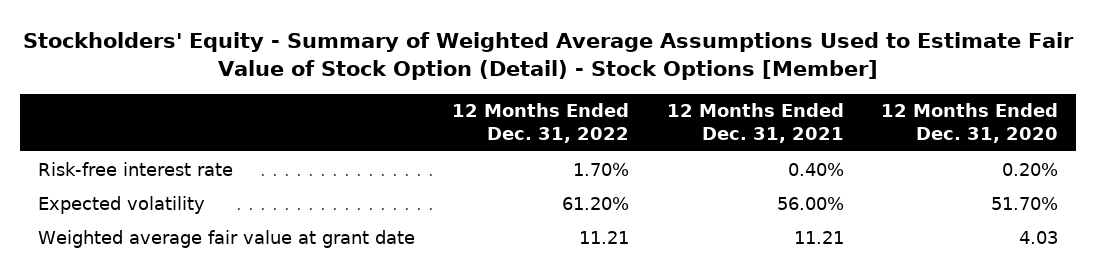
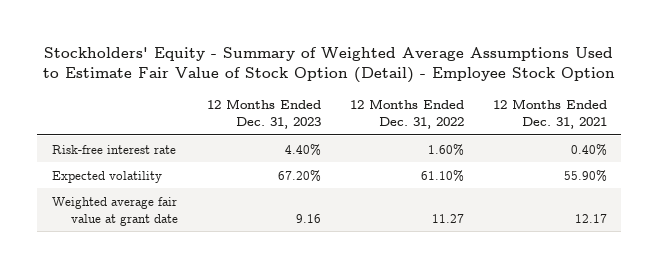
[22,31,1074,80] Stockholders' Equity - Summary of Weighted Average Assumptions Used to Estimate Fair Value of Stock Option (Detail) - Stock Options [Member] -> [43,46,616,84] Stockholders' Equity - Summary of Weighted Average Assumptions Used to Estimate Fair Value of Stock Option (Detail) - Employee Stock Option
[880,103,1058,144] 12 Months Ended Dec. 31, 2020 -> none
none -> [206,99,321,130] 12 Months Ended Dec. 31, 2023
[573,162,630,176] 1.70% -> [427,143,464,156] 1.60%
[562,196,630,210] 61.20% -> [420,169,464,182] 61.10%
[776,196,844,210] 56.00% -> [563,169,607,182] 55.90%
[579,230,630,244] 11.21 -> [431,213,464,223] 11.27
[793,230,844,244] 11.21 -> [574,213,607,223] 12.17

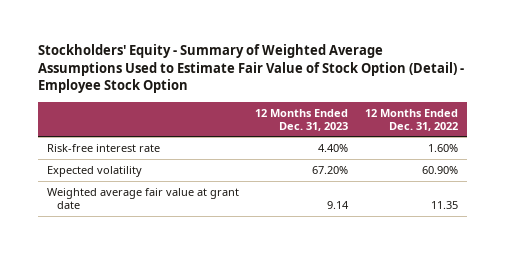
[492,99,607,130] 12 Months Ended Dec. 31, 2021 -> none
[420,169,464,182] 61.10% -> [422,166,459,175] 60.90%
[295,213,321,223] 9.16 -> [327,201,350,210] 9.14
[431,213,464,223] 11.27 -> [431,201,459,210] 11.35

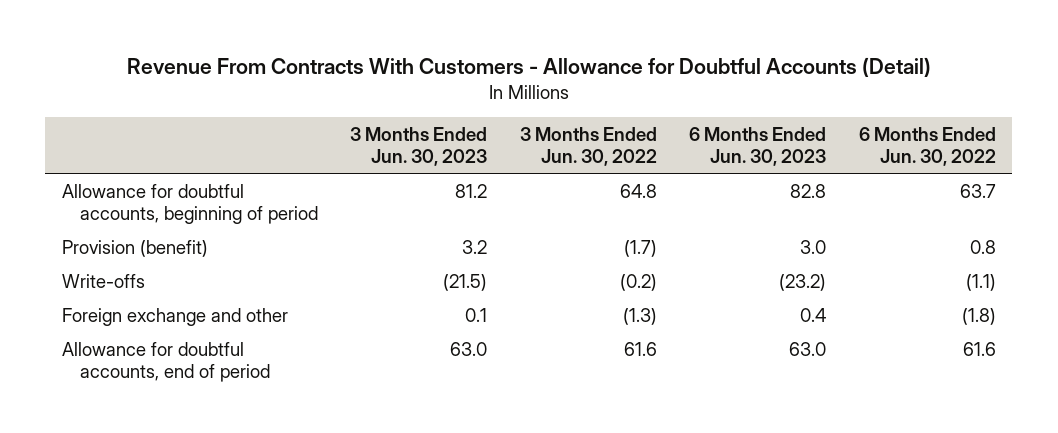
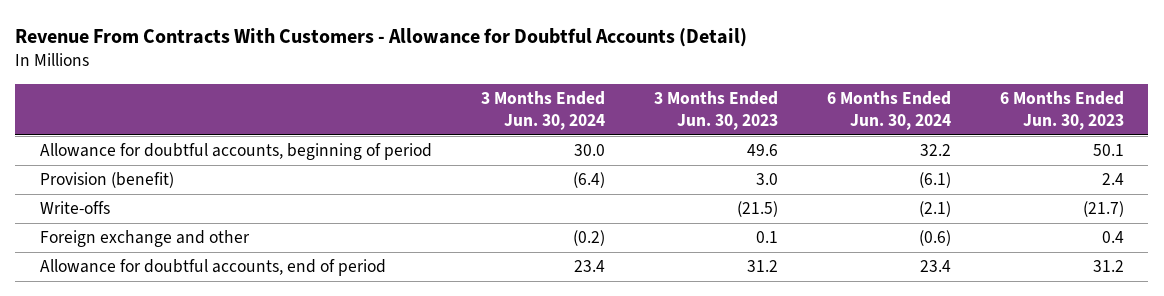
[519,126,657,166] 3 Months Ended Jun. 30, 2022 -> none
[858,126,996,166] 6 Months Ended Jun. 30, 2022 -> none
none -> [480,91,605,131] 3 Months Ended Jun. 30, 2024
none -> [826,91,951,131] 6 Months Ended Jun. 30, 2024
[455,183,488,198] 81.2 -> [746,144,778,157] 49.6
[790,183,827,198] 82.8 -> [1092,144,1124,157] 50.1
[462,239,488,254] 3.2 -> [755,173,778,186] 3.0
[800,239,827,254] 3.0 -> [1101,173,1124,186] 2.4
[779,273,827,291] (23.2) -> [1082,201,1124,218] (21.7)
[450,341,488,356] 63.0 -> [746,260,778,273] 31.2
[789,341,827,356] 63.0 -> [1092,260,1124,273] 31.2

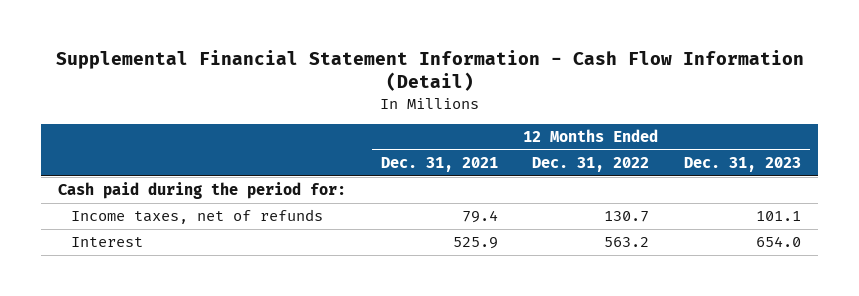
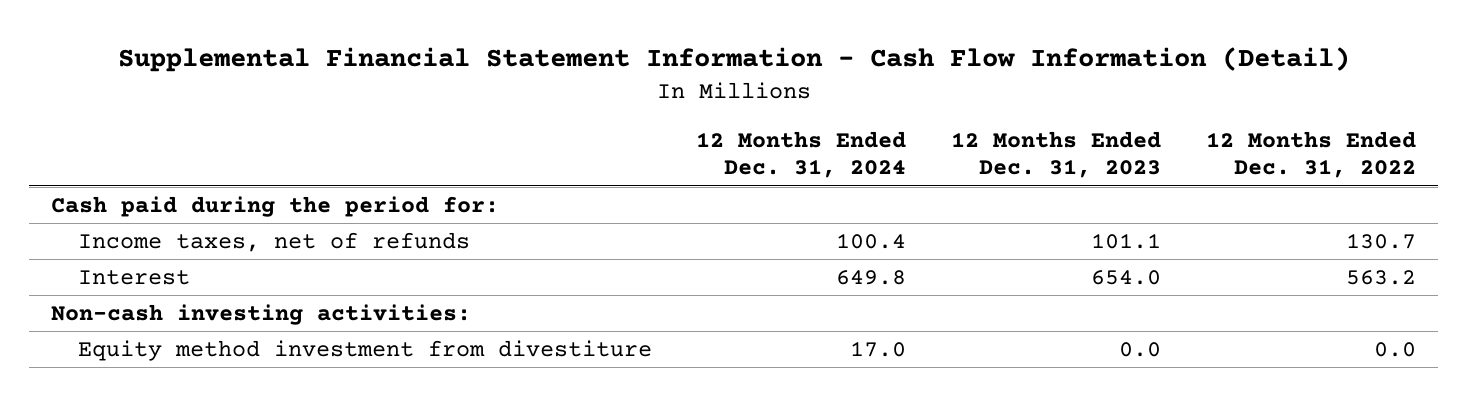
[380,157,498,173] Dec. 31, 2021 -> none
none -> [696,130,907,179] 12 Months Ended Dec. 31, 2024
none -> [51,303,472,325] Non-cash investing activities:
none -> [77,339,652,361] Equity method investment from divestiture

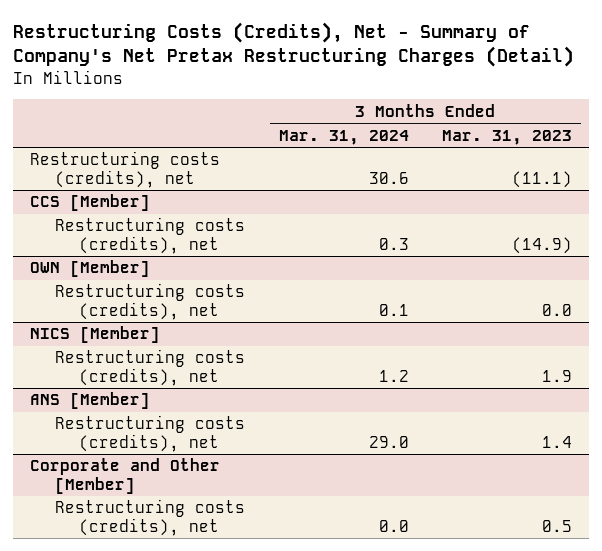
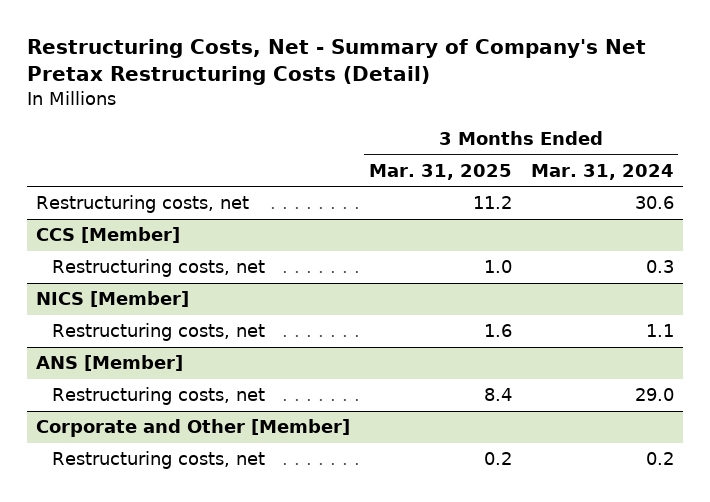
[13,21,575,68] Restructuring Costs (Credits), Net - Summary of Company's Net Pretax Restructuring Charges (Detail) -> [26,39,646,86] Restructuring Costs, Net - Summary of Company's Net Pretax Restructuring Costs (Detail)
[442,129,573,145] Mar. 31, 2023 -> none
none -> [368,163,512,180] Mar. 31, 2025
[30,151,221,189] Restructuring costs (credits), net -> [36,195,250,214] Restructuring costs, net
[30,260,151,278] OWN [Member] -> none
[54,283,245,321] Restructuring costs (credits), net -> none
[54,217,245,255] Restructuring costs (credits), net -> [52,259,266,278] Restructuring costs, net
[54,349,245,387] Restructuring costs (credits), net -> [52,323,266,342] Restructuring costs, net
[378,370,409,383] 1.2 -> [645,324,674,338] 1.1
[54,415,245,453] Restructuring costs (credits), net -> [52,387,266,406] Restructuring costs, net
[54,499,245,537] Restructuring costs (credits), net -> [52,451,266,470] Restructuring costs, net
[378,520,409,533] 0.0 -> [645,452,674,466] 0.2

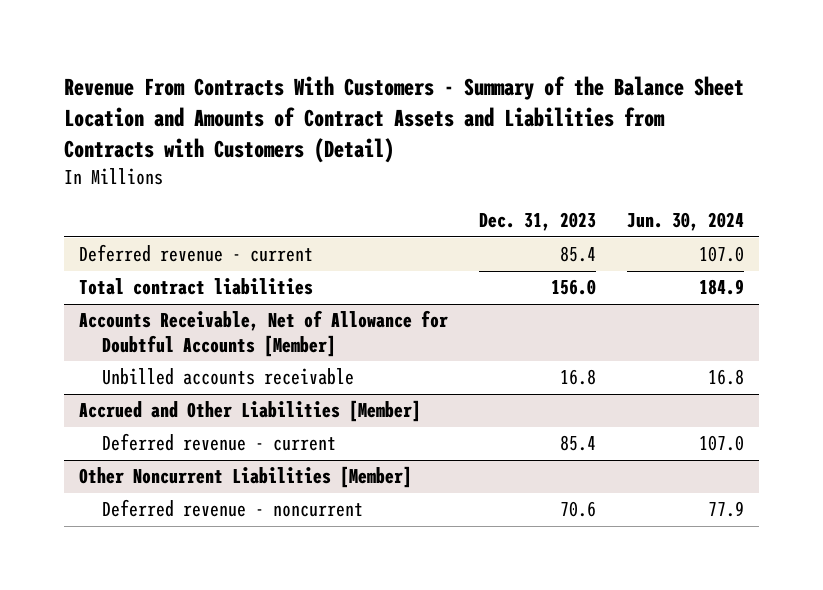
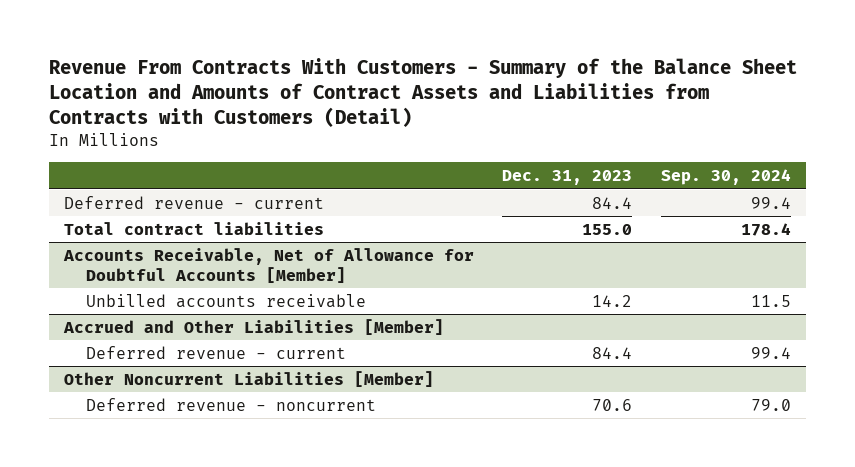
[626,212,744,232] Jun. 30, 2024 -> none
none -> [661,169,792,186] Sep. 30, 2024
[559,246,596,263] 85.4 -> [592,196,633,209] 84.4
[550,279,596,296] 156.0 -> [582,223,633,235] 155.0
[559,369,596,386] 16.8 -> [592,294,633,307] 14.2
[559,435,596,452] 85.4 -> [592,346,633,359] 84.4

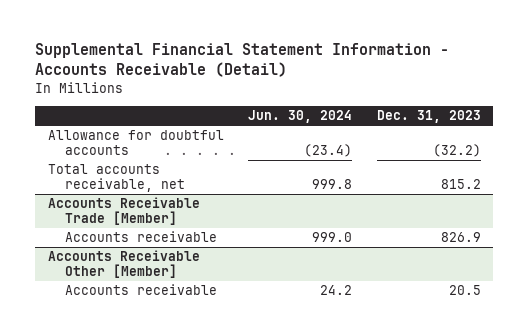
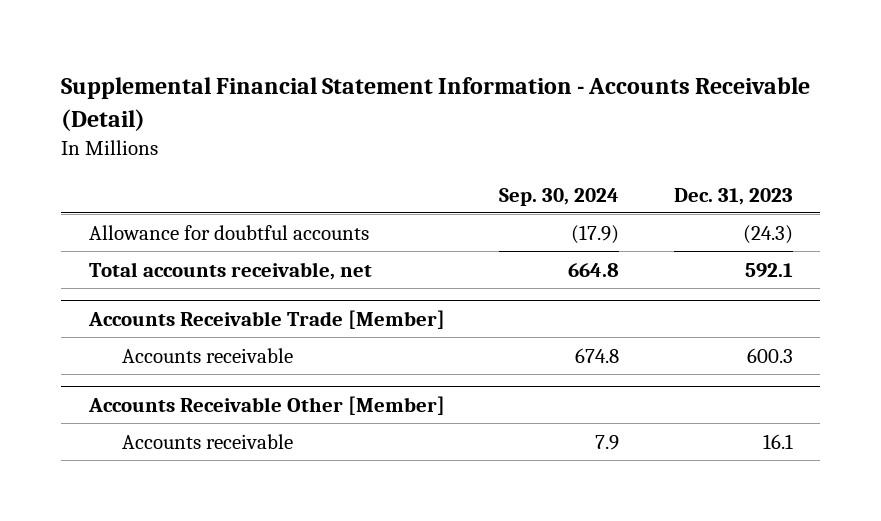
[248,110,353,124] Jun. 30, 2024 -> none
none -> [499,187,620,206] Sep. 30, 2024
[433,144,482,158] (32.2) -> [742,224,793,244] (24.3)
[441,179,482,190] 815.2 -> [744,262,793,278] 592.1
[441,232,482,243] 826.9 -> [746,347,793,363] 600.3
[449,285,482,296] 20.5 -> [762,433,793,449] 16.1

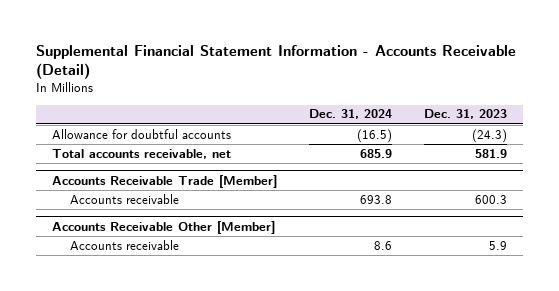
[499,187,620,206] Sep. 30, 2024 -> none
none -> [309,109,393,120] Dec. 31, 2024
[744,262,793,278] 592.1 -> [474,148,507,158] 581.9
[762,433,793,449] 16.1 -> [488,240,507,250] 5.9

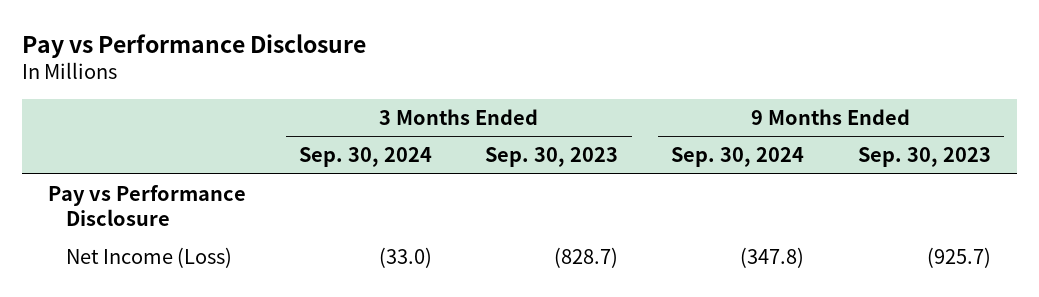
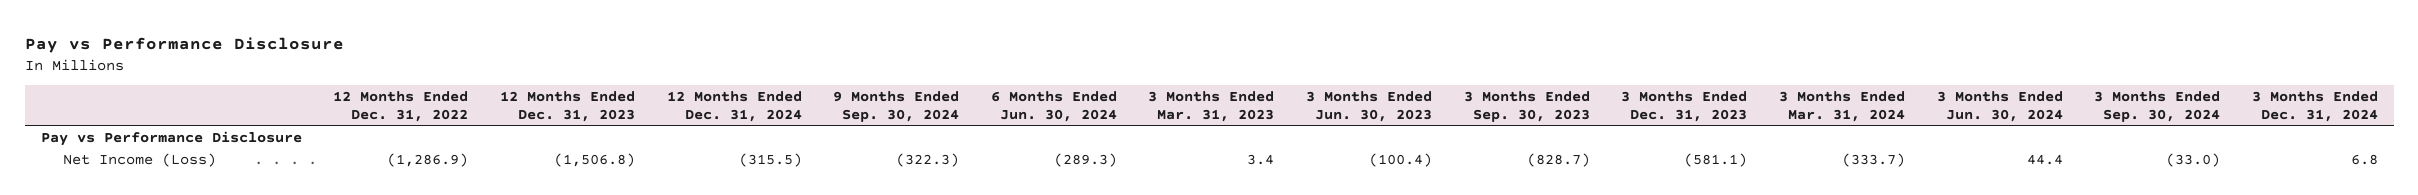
[857,147,991,168] Sep. 30, 2023 -> none
none -> [333,90,469,122] 12 Months Ended Dec. 31, 2022
none -> [499,90,635,122] 12 Months Ended Dec. 31, 2023
none -> [666,90,802,122] 12 Months Ended Dec. 31, 2024
none -> [990,90,1117,122] 6 Months Ended Jun. 30, 2024
none -> [1148,90,1275,122] 3 Months Ended Mar. 31, 2023
none -> [1306,90,1433,122] 3 Months Ended Jun. 30, 2023
none -> [1621,90,1748,122] 3 Months Ended Dec. 31, 2023
none -> [1778,90,1905,122] 3 Months Ended Mar. 31, 2024
none -> [1936,90,2063,122] 3 Months Ended Jun. 30, 2024
none -> [2251,90,2378,122] 3 Months Ended Dec. 31, 2024
[740,246,805,268] (347.8) -> [896,152,960,167] (322.3)

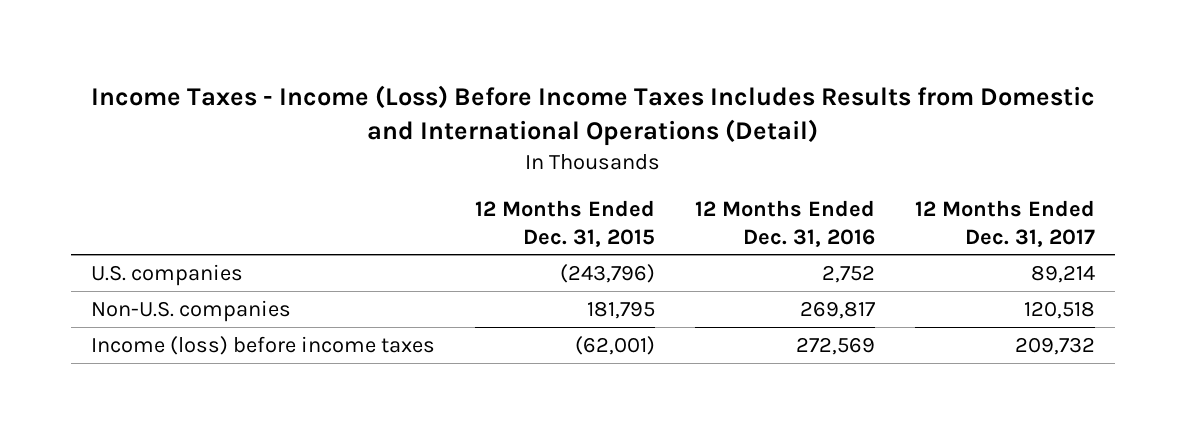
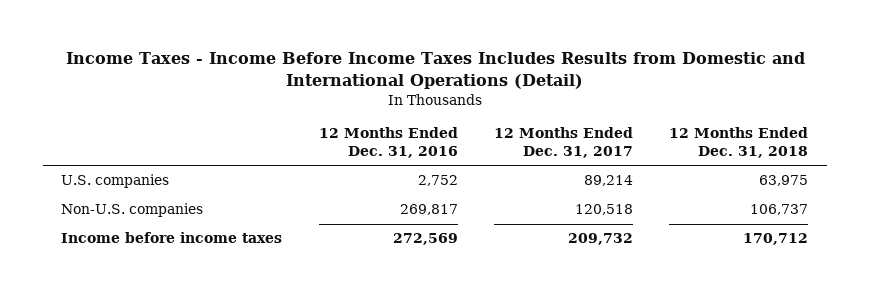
[90,84,1095,147] Income Taxes - Income (Loss) Before Income Taxes Includes Results from Domestic and International Operations (Detail) -> [65,52,805,90] Income Taxes - Income Before Income Taxes Includes Results from Domestic and International Operations (Detail)
[474,199,655,247] 12 Months Ended Dec. 31, 2015 -> none
none -> [669,126,809,158] 12 Months Ended Dec. 31, 2018
[90,335,435,355] Income (loss) before income taxes -> [61,232,283,244] Income before income taxes

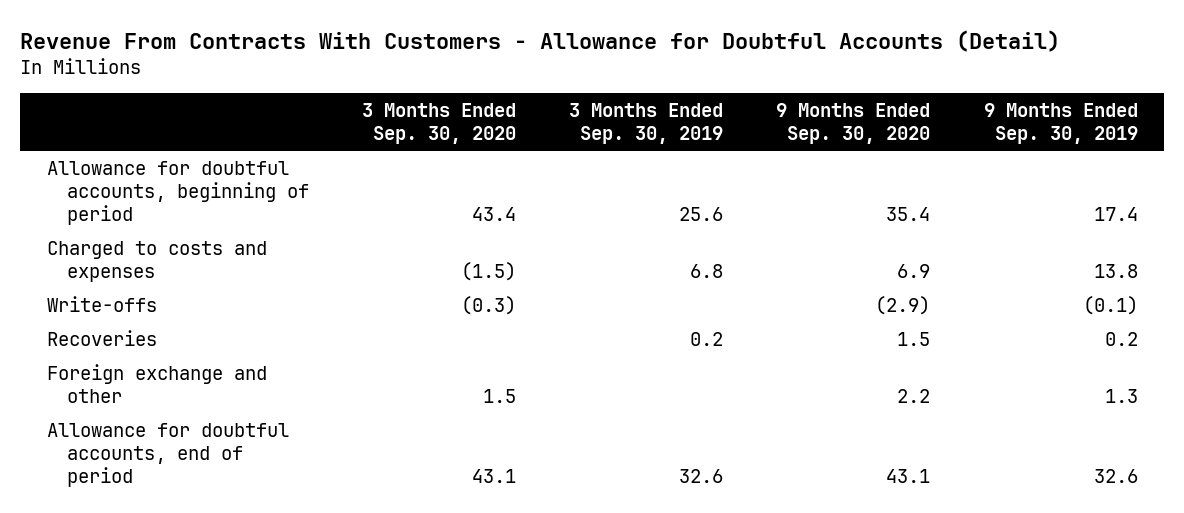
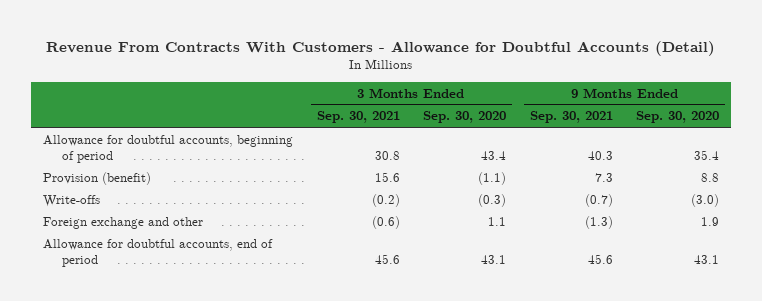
[569,102,724,144] 3 Months Ended Sep. 30, 2019 -> none
[983,102,1138,144] 9 Months Ended Sep. 30, 2019 -> none
none -> [316,111,400,124] Sep. 30, 2021
none -> [529,111,613,124] Sep. 30, 2021
[46,240,267,282] Charged to costs and expenses -> none
[46,329,157,346] Recoveries -> none
none -> [42,171,151,185] Provision (benefit)
[875,295,931,315] (2.9) -> [691,193,720,207] (3.0)
[483,388,517,403] 1.5 -> [488,216,507,226] 1.1
[897,388,931,403] 2.2 -> [701,216,720,226] 1.9

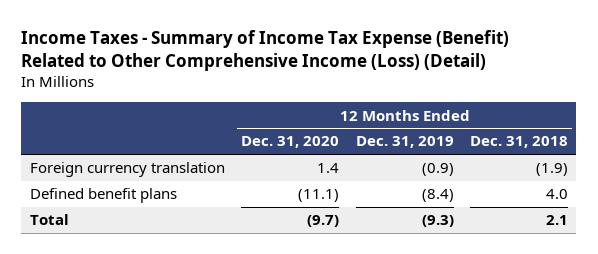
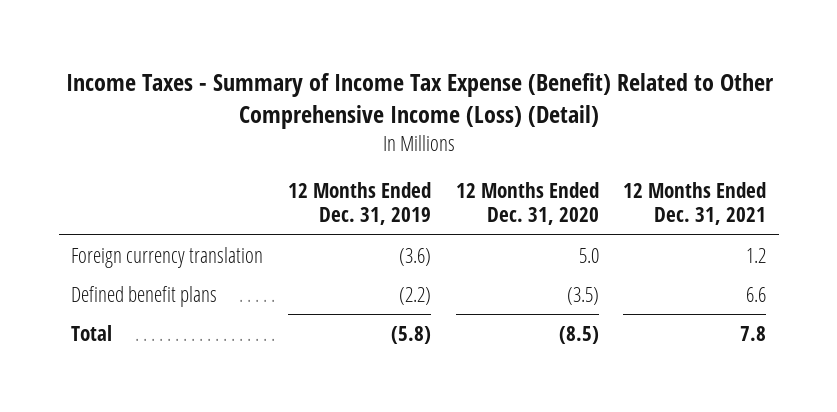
[470,136,569,149] Dec. 31, 2018 -> none
none -> [623,182,767,226] 12 Months Ended Dec. 31, 2021
[317,163,340,174] 1.4 -> [578,248,599,264] 5.0
[421,163,454,177] (0.9) -> [398,248,431,267] (3.6)
[298,189,340,203] (11.1) -> [566,287,599,306] (3.5)
[421,189,454,203] (8.4) -> [398,287,431,306] (2.2)
[307,215,340,228] (9.7) -> [558,326,599,345] (8.5)
[421,215,454,228] (9.3) -> [390,326,431,345] (5.8)

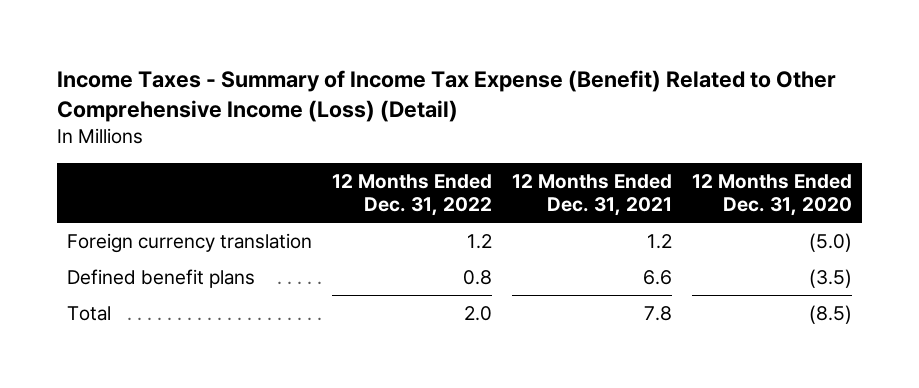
[287,182,431,226] 12 Months Ended Dec. 31, 2019 -> none
none -> [332,173,493,217] 12 Months Ended Dec. 31, 2022
[578,248,599,264] 5.0 -> [809,232,853,252] (5.0)

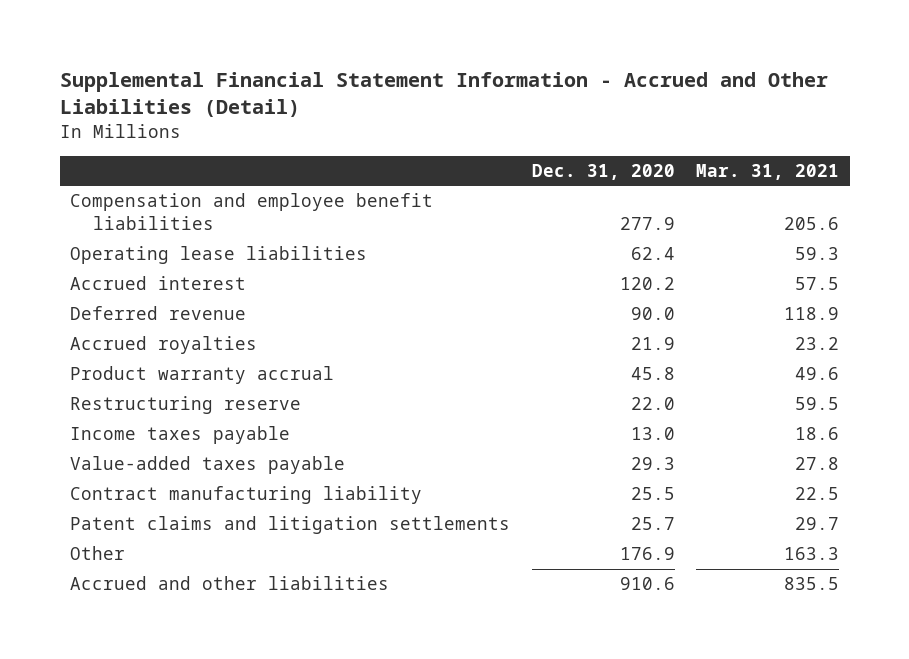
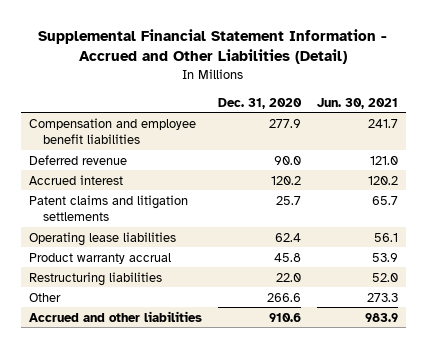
[695,163,839,180] Mar. 31, 2021 -> none
none -> [316,97,398,109] Jun. 30, 2021
[70,336,258,355] Accrued royalties -> none
[70,396,302,415] Restructuring reserve -> none
[70,426,291,445] Income taxes payable -> none
[70,456,346,475] Value-added taxes payable -> none
[70,486,423,505] Contract manufacturing liability -> none
[70,276,247,291] Accrued interest -> [29,174,124,185] Accrued interest
[70,246,368,265] Operating lease liabilities -> [29,231,177,246] Operating lease liabilities
[70,366,335,385] Product warranty accrual -> [29,252,172,264] Product warranty accrual
none -> [29,271,163,286] Restructuring liabilities
[619,547,675,561] 176.9 -> [266,292,301,302] 266.6

